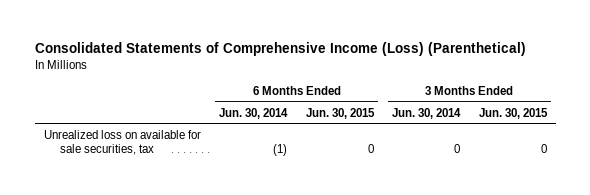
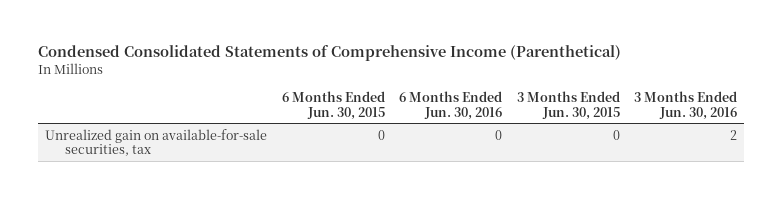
[34,41,526,56] Consolidated Statements of Comprehensive Income (Loss) (Parenthetical) -> [37,45,621,62] Condensed Consolidated Statements of Comprehensive Income (Parenthetical)
[219,107,289,119] Jun. 30, 2014 -> none
[392,107,462,119] Jun. 30, 2014 -> none
none -> [399,90,503,120] 6 Months Ended Jun. 30, 2016
none -> [634,90,738,120] 3 Months Ended Jun. 30, 2016
[43,129,201,156] Unrealized loss on available for sale securities, tax -> [45,128,268,157] Unrealized gain on available-for-sale securities, tax

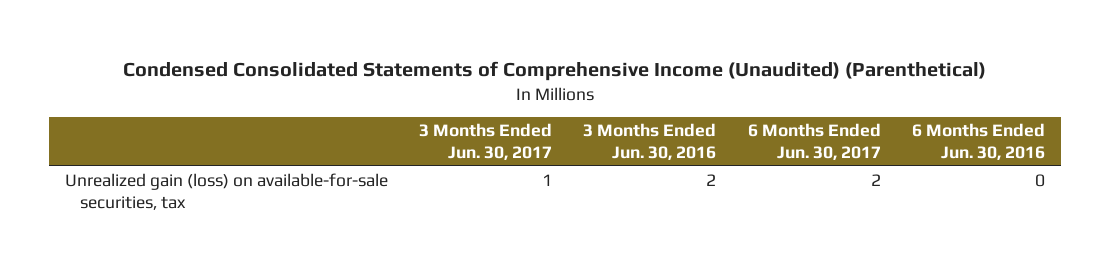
[37,45,621,62] Condensed Consolidated Statements of Comprehensive Income (Parenthetical) -> [122,60,986,81] Condensed Consolidated Statements of Comprehensive Income (Unaudited) (Parenthetical)
[281,90,385,120] 6 Months Ended Jun. 30, 2015 -> none
[516,90,620,120] 3 Months Ended Jun. 30, 2015 -> none
none -> [418,122,552,160] 3 Months Ended Jun. 30, 2017
none -> [747,122,881,160] 6 Months Ended Jun. 30, 2017
[45,128,268,157] Unrealized gain on available-for-sale securities, tax -> [64,172,388,210] Unrealized gain (loss) on available-for-sale securities, tax

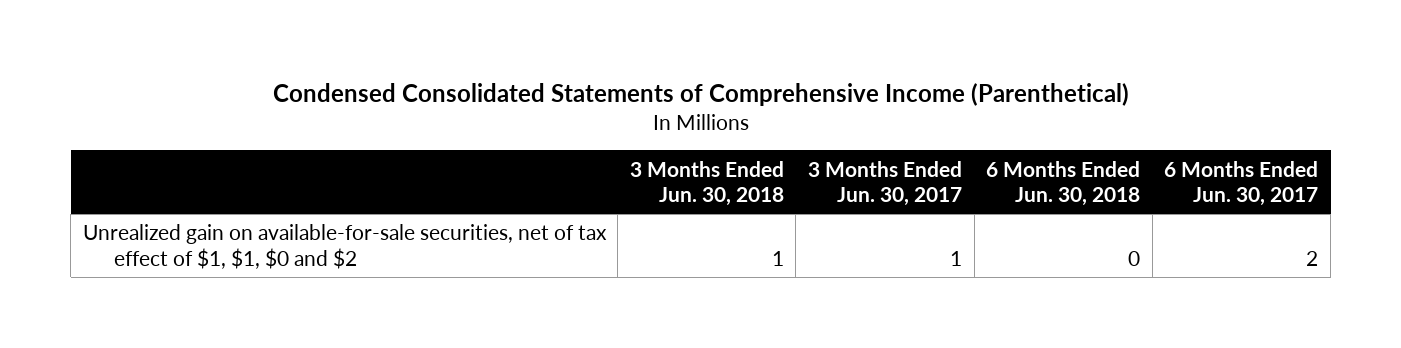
[122,60,986,81] Condensed Consolidated Statements of Comprehensive Income (Unaudited) (Parenthetical) -> [272,83,1129,107] Condensed Consolidated Statements of Comprehensive Income (Parenthetical)
[583,122,717,160] 3 Months Ended Jun. 30, 2016 -> none
[911,122,1045,160] 6 Months Ended Jun. 30, 2016 -> none
none -> [629,160,784,207] 3 Months Ended Jun. 30, 2018
none -> [986,160,1141,207] 6 Months Ended Jun. 30, 2018
[64,172,388,210] Unrealized gain (loss) on available-for-sale securities, tax -> [82,224,607,269] Unrealized gain on available-for-sale securities, net of tax effect of $1, $1, $0 and $2

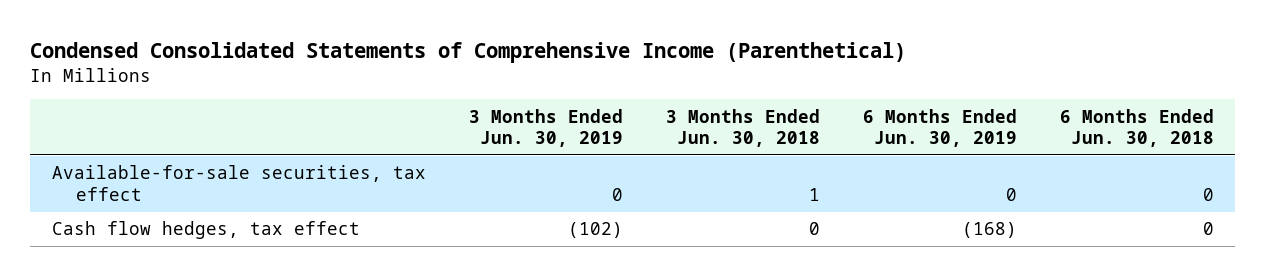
[808,160,963,207] 3 Months Ended Jun. 30, 2017 -> none
[1164,160,1319,207] 6 Months Ended Jun. 30, 2017 -> none
none -> [468,108,623,148] 3 Months Ended Jun. 30, 2019
none -> [862,108,1017,148] 6 Months Ended Jun. 30, 2019
[82,224,607,269] Unrealized gain on available-for-sale securities, net of tax effect of $1, $1, $0 and $2 -> [51,165,426,201] Available-for-sale securities, tax effect
none -> [51,221,360,240] Cash flow hedges, tax effect

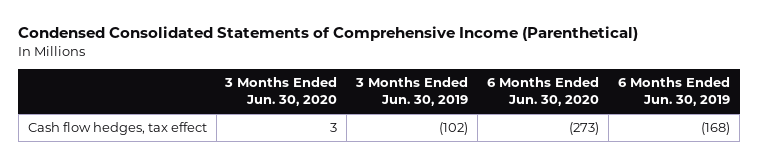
[665,108,820,148] 3 Months Ended Jun. 30, 2018 -> none
[1059,108,1214,148] 6 Months Ended Jun. 30, 2018 -> none
none -> [224,77,338,107] 3 Months Ended Jun. 30, 2020
none -> [487,77,600,107] 6 Months Ended Jun. 30, 2020
[51,165,426,201] Available-for-sale securities, tax effect -> none

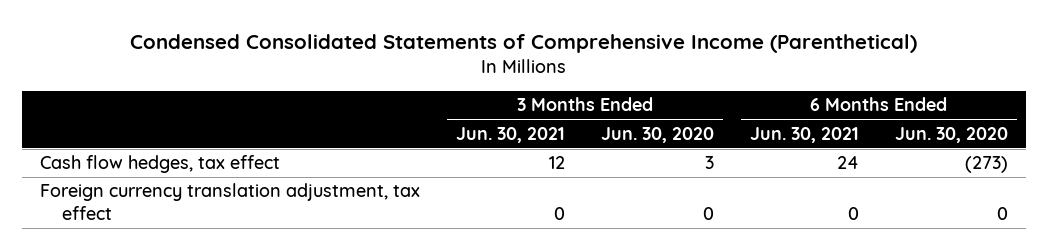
[355,77,469,107] 3 Months Ended Jun. 30, 2019 -> none
[618,77,731,107] 6 Months Ended Jun. 30, 2019 -> none
none -> [455,126,565,143] Jun. 30, 2021
none -> [750,126,860,143] Jun. 30, 2021
none -> [39,183,420,220] Foreign currency translation adjustment, tax effect

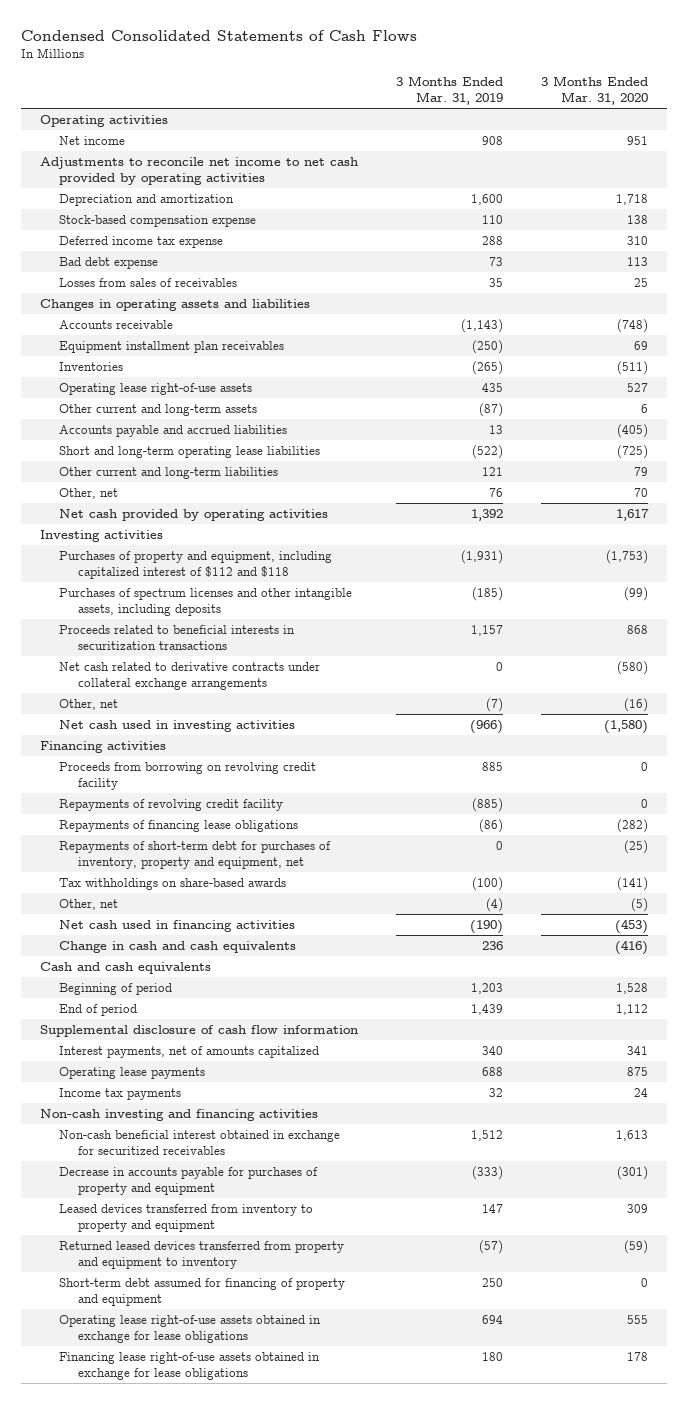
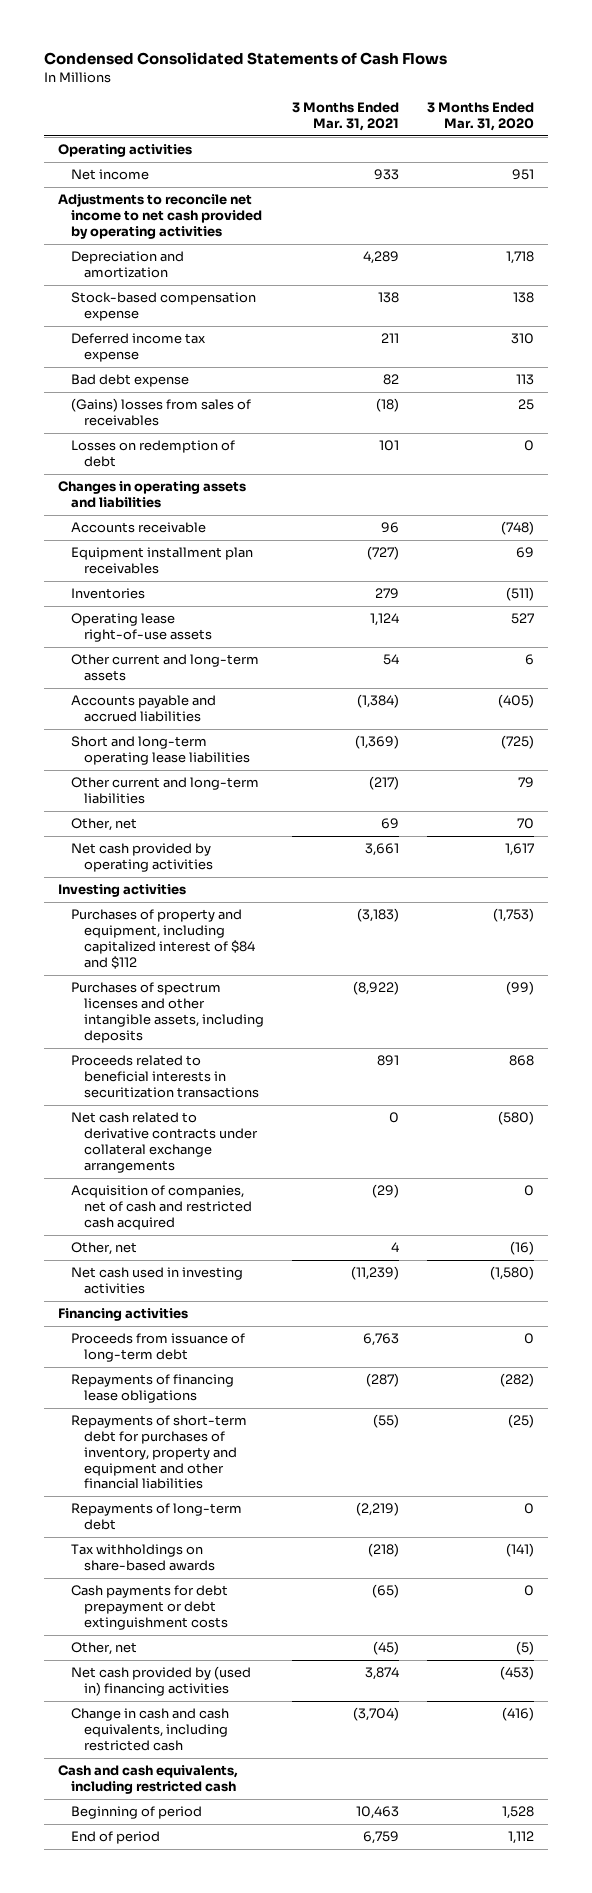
[395,75,503,105] 3 Months Ended Mar. 31, 2019 -> none
none -> [291,102,399,131] 3 Months Ended Mar. 31, 2021
[59,278,238,288] Losses from sales of receivables -> [70,398,251,427] (Gains) losses from sales of receivables
none -> [70,440,235,468] Losses on redemption of debt
[59,551,333,580] Purchases of property and equipment, including capitalized interest of $112 and $118 -> [70,909,255,969] Purchases of property and equipment, including capitalized interest of $84 and $112
none -> [70,1185,252,1230] Acquisition of companies, net of cash and restricted cash acquired
[59,762,317,791] Proceeds from borrowing on revolving credit facility -> none
[59,799,284,812] Repayments of revolving credit facility -> none
none -> [70,1333,245,1363] Proceeds from issuance of long-term debt
[59,841,332,870] Repayments of short-term debt for purchases of inventory, property and equipment, net -> [70,1415,247,1490] Repayments of short-term debt for purchases of inventory, property and equipment and other financial liabilities
none -> [70,1503,242,1531] Repayments of long-term debt
none -> [70,1585,228,1630] Cash payments for debt prepayment or debt extinguishment costs
[59,920,296,933] Net cash used in financing activities -> [70,1666,251,1697] Net cash provided by (used in) financing activities
[59,941,297,954] Change in cash and cash equivalents -> [70,1708,229,1751] Change in cash and cash equivalents, including restricted cash
[39,962,211,975] Cash and cash equivalents -> [58,1765,239,1795] Cash and cash equivalents, including restricted cash
[39,1025,358,1038] Supplemental disclosure of cash flow information -> none
[59,1046,320,1059] Interest payments, net of amounts capitalized -> none
[59,1067,206,1080] Operating lease payments -> none
[59,1088,182,1101] Income tax payments -> none
[39,1109,318,1122] Non-cash investing and financing activities -> none
[59,1130,341,1156] Non-cash beneficial interest obtained in exchange for securitized receivables -> none
[59,1167,319,1196] Decrease in accounts payable for purchases of property and equipment -> none
[59,1204,314,1233] Leased devices transferred from inventory to property and equipment -> none
[59,1241,345,1270] Returned leased devices transferred from property and equipment to inventory -> none
[59,1278,346,1307] Short-term debt assumed for financing of property and equipment -> none
[59,1315,322,1344] Operating lease right-of-use assets obtained in exchange for lease obligations -> none
[59,1352,321,1381] Financing lease right-of-use assets obtained in exchange for lease obligations -> none

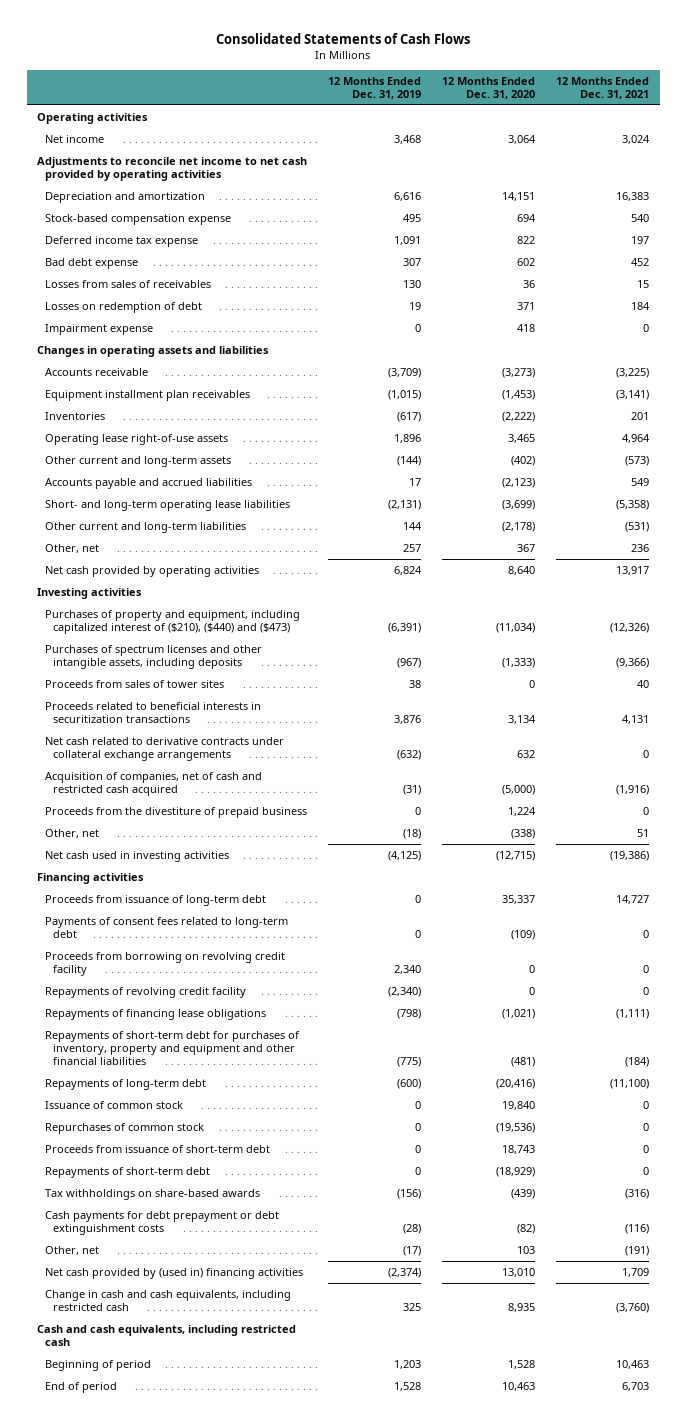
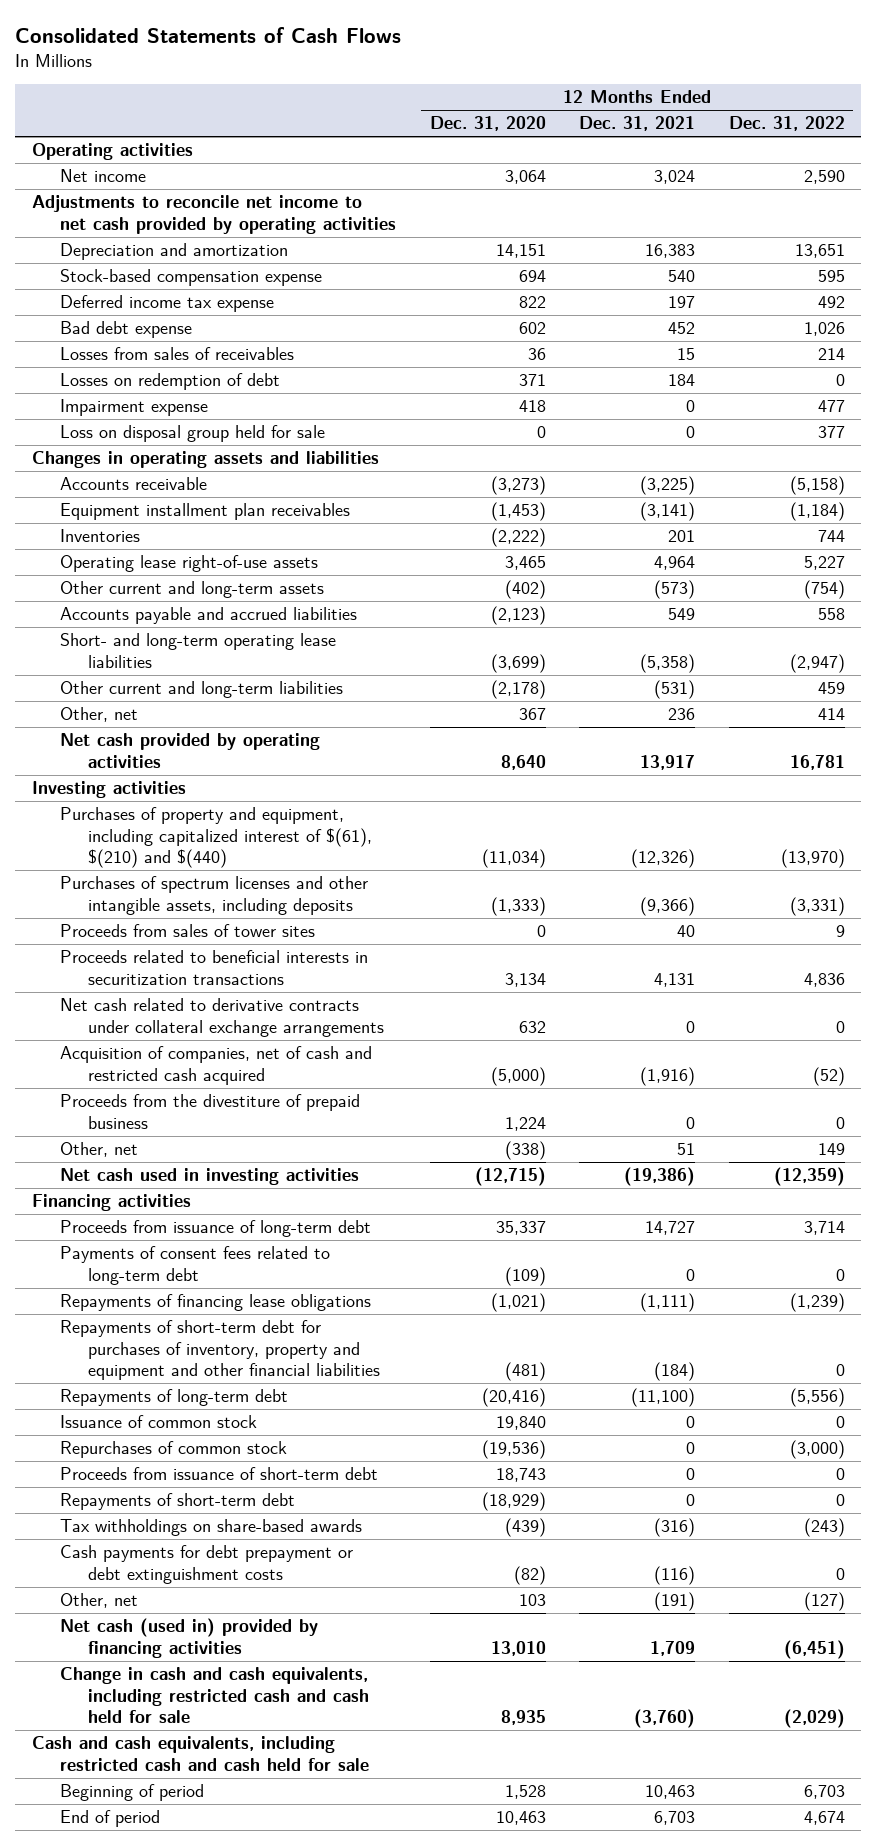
[328,77,422,100] 12 Months Ended Dec. 31, 2019 -> none
none -> [728,116,845,132] Dec. 31, 2022
none -> [59,425,325,443] Loss on disposal group held for sale
[45,609,301,634] Purchases of property and equipment, including capitalized interest of ($210), ($440) and ($473) -> [59,807,373,869] Purchases of property and equipment, including capitalized interest of $(61), $(210) and $(440)
[45,951,286,976] Proceeds from borrowing on revolving credit facility -> none
[45,986,247,998] Repayments of revolving credit facility -> none
[45,1267,304,1279] Net cash provided by (used in) financing activities -> [59,1618,318,1658] Net cash (used in) provided by financing activities
[45,1289,292,1311] Change in cash and cash equivalents, including restricted cash -> [59,1667,370,1724] Change in cash and cash equivalents, including restricted cash and cash held for sale
[37,1324,297,1346] Cash and cash equivalents, including restricted cash -> [31,1736,369,1771] Cash and cash equivalents, including restricted cash and cash held for sale

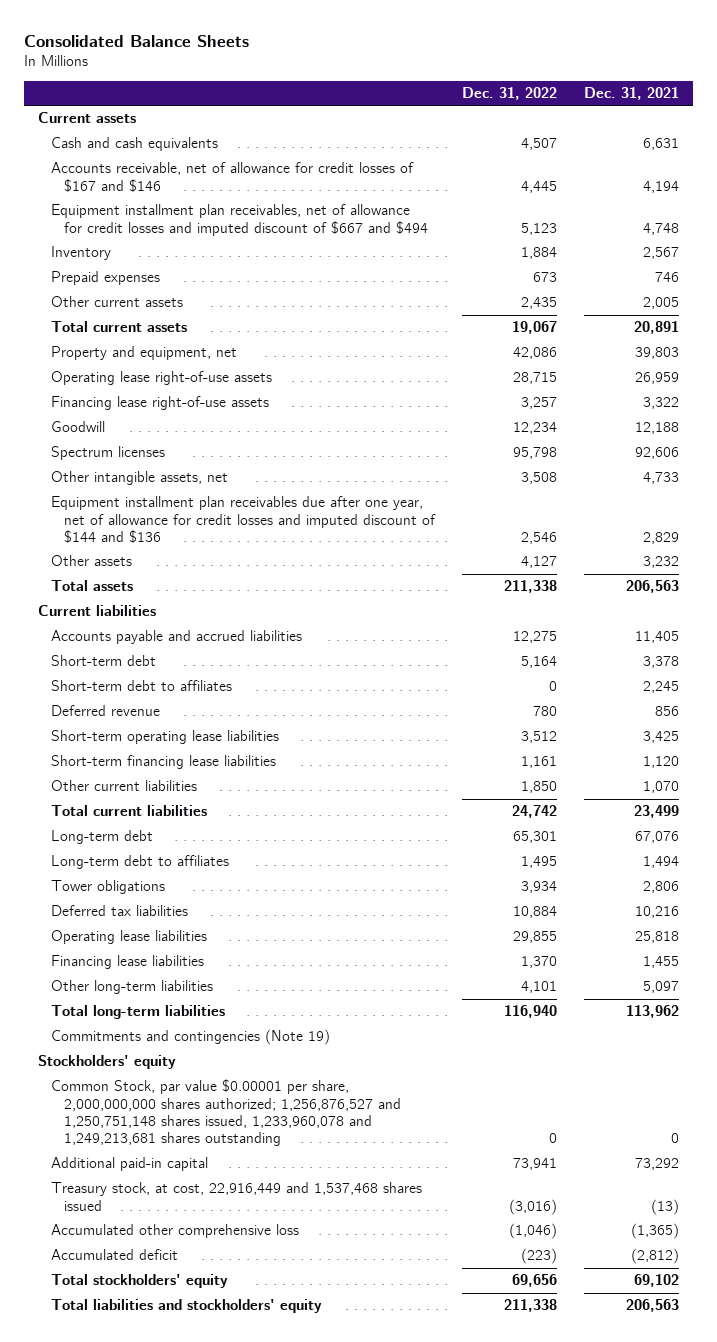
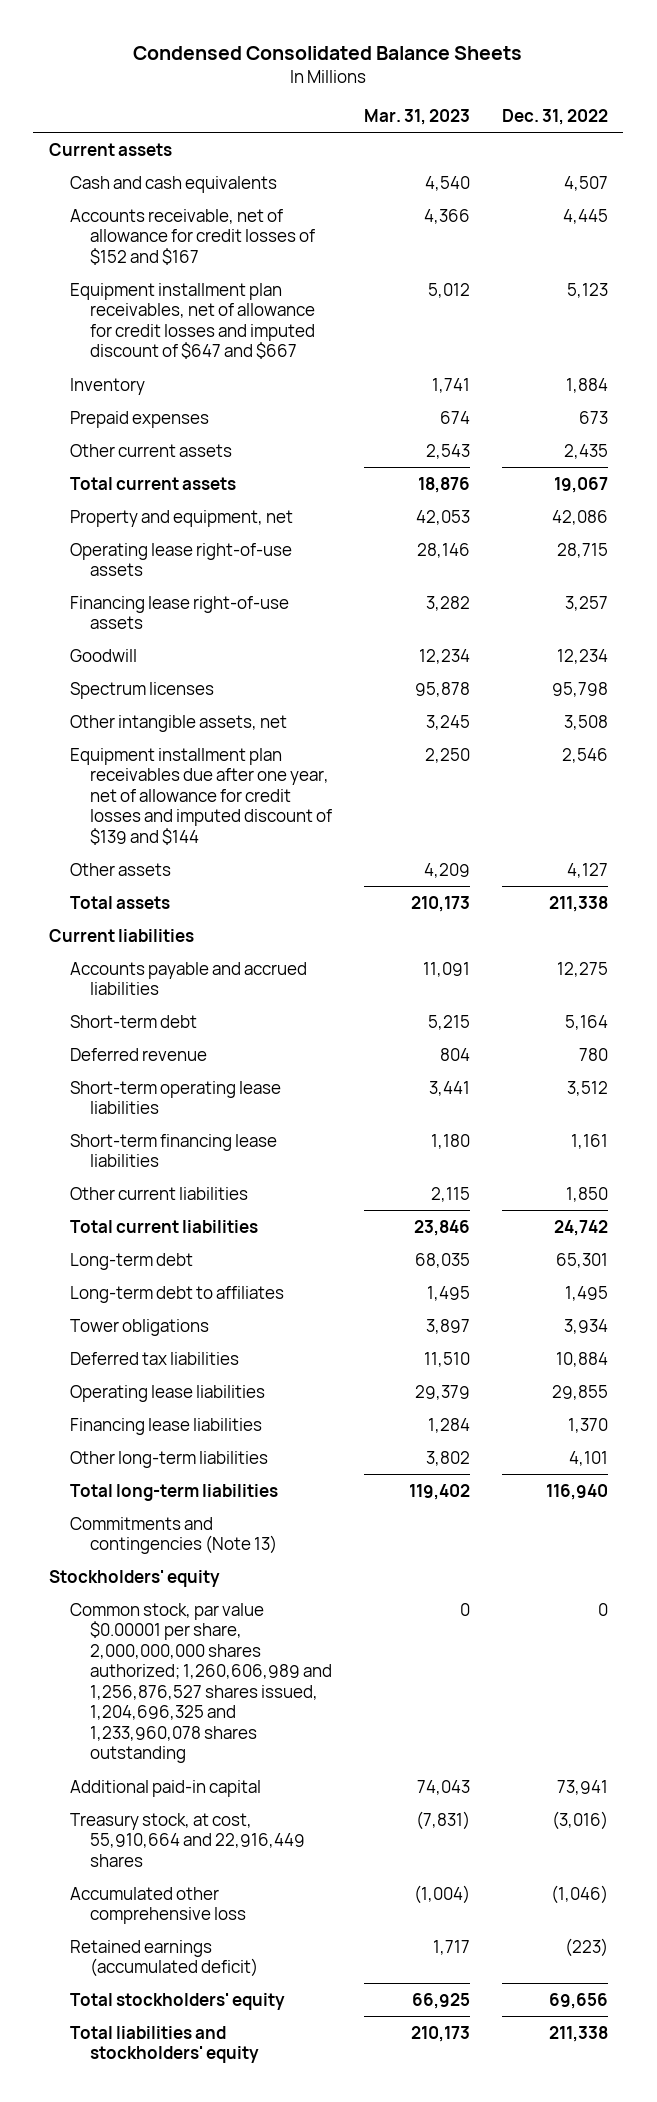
[24,34,250,47] Consolidated Balance Sheets -> [133,45,523,60] Condensed Consolidated Balance Sheets
[584,86,680,100] Dec. 31, 2021 -> none
none -> [363,109,470,126] Mar. 31, 2023
[50,162,414,192] Accounts receivable, net of allowance for credit losses of $167 and $146 -> [69,208,316,265] Accounts receivable, net of allowance for credit losses of $152 and $167
[50,204,428,236] Equipment installment plan receivables, net of allowance for credit losses and imputed discount of $667 and $494 -> [69,282,316,360] Equipment installment plan receivables, net of allowance for credit losses and imputed discount of $647 and $667
[50,496,436,543] Equipment installment plan receivables due after one year, net of allowance for credit losses and imputed discount of $144 and $136 -> [69,747,333,845] Equipment installment plan receivables due after one year, net of allowance for credit losses and imputed discount of $139 and $144
[50,680,232,692] Short-term debt to affiliates -> none
[50,1029,330,1046] Commitments and contingencies (Note 19) -> [69,1516,278,1555] Commitments and contingencies (Note 13)
[50,1079,401,1147] Common Stock, par value $0.00001 per share, 2,000,000,000 shares authorized; 1,256,876,527 and 1,250,751,148 shares issued, 1,233,960,078 and 1,249,213,681 shares outstanding -> [69,1602,333,1764] Common stock, par value $0.00001 per share, 2,000,000,000 shares authorized; 1,260,606,989 and 1,256,876,527 shares issued, 1,204,696,325 and 1,233,960,078 shares outstanding
[50,1182,422,1211] Treasury stock, at cost, 22,916,449 and 1,537,468 shares issued -> [69,1812,306,1867] Treasury stock, at cost, 55,910,664 and 22,916,449 shares
[50,1249,178,1261] Accumulated deficit -> [69,1939,259,1978] Retained earnings (accumulated deficit)

